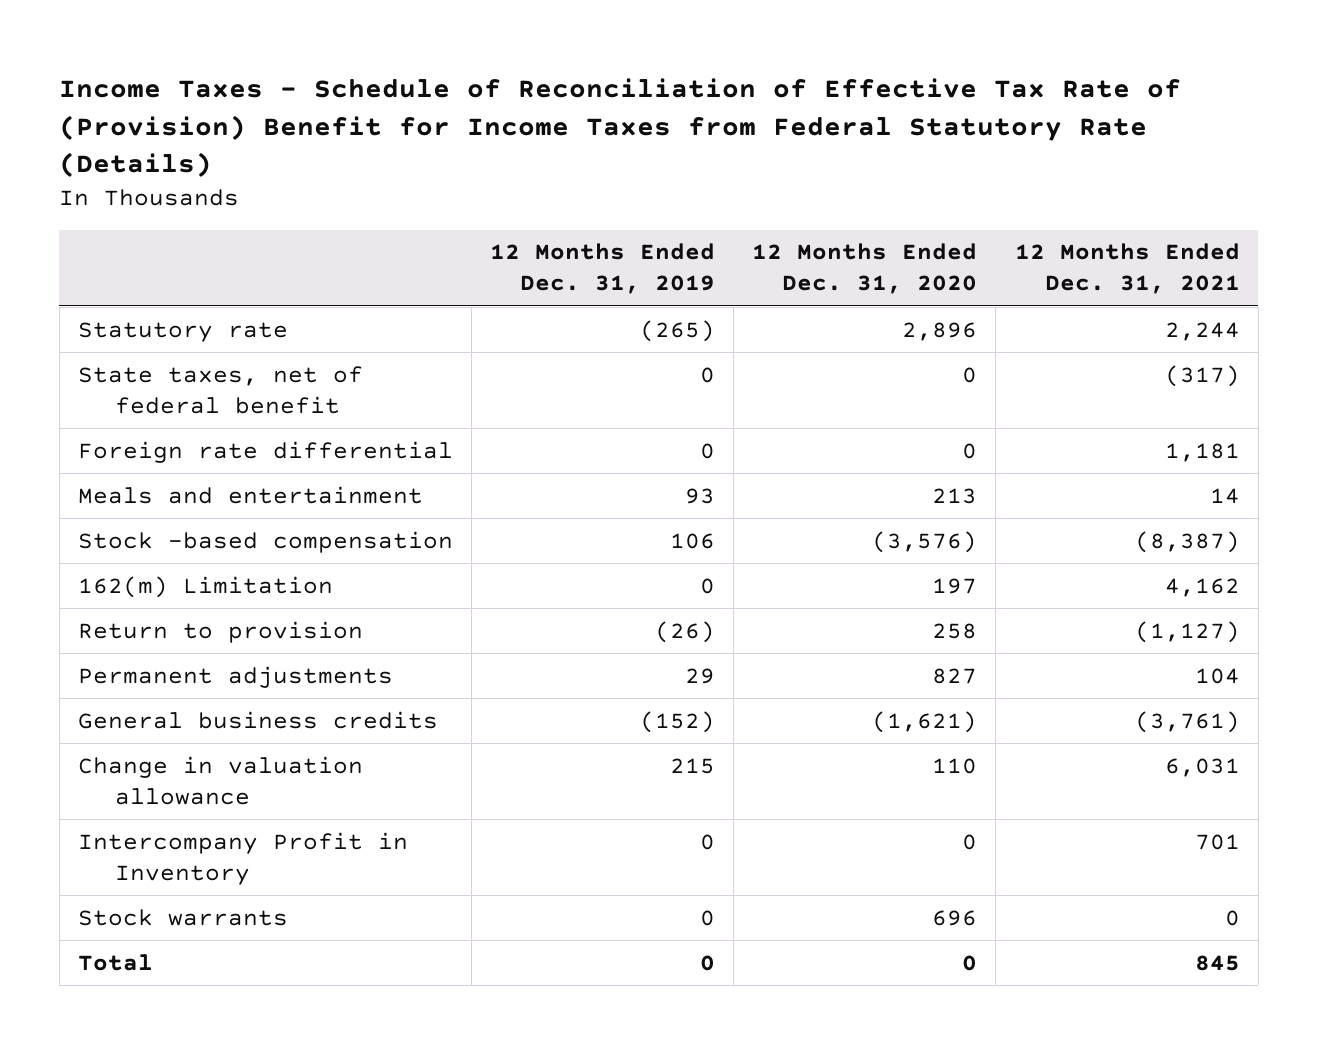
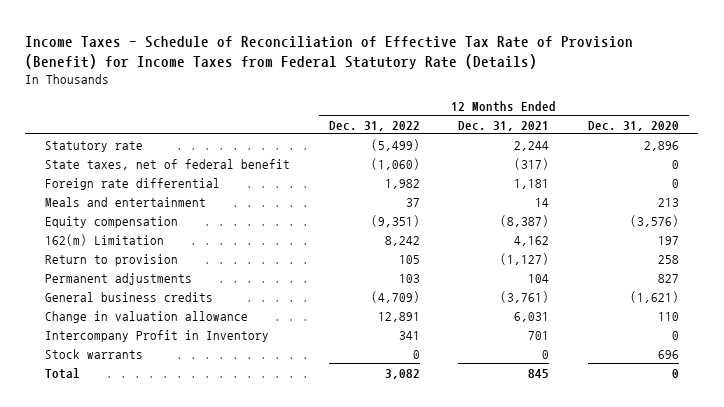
[59,77,1182,178] Income Taxes - Schedule of Reconciliation of Effective Tax Rate of (Provision) Benefit for Income Taxes from Federal Statutory Rate (Details) -> [25,35,634,69] Income Taxes - Schedule of Reconciliation of Effective Tax Rate of Provision (Benefit) for Income Taxes from Federal Statutory Rate (Details)
[489,243,715,295] 12 Months Ended Dec. 31, 2019 -> none
none -> [328,120,420,131] Dec. 31, 2022
[77,530,453,553] Stock -based compensation -> [44,215,178,228] Equity compensation

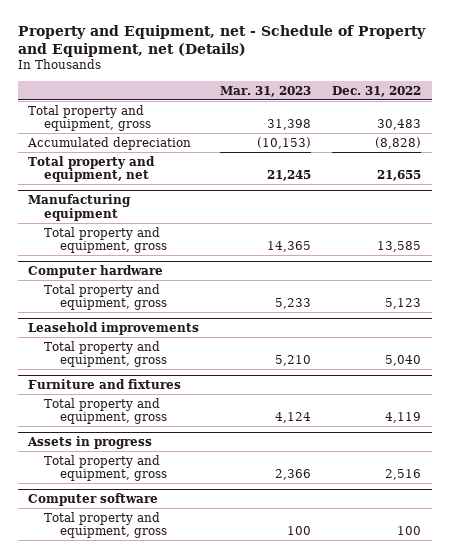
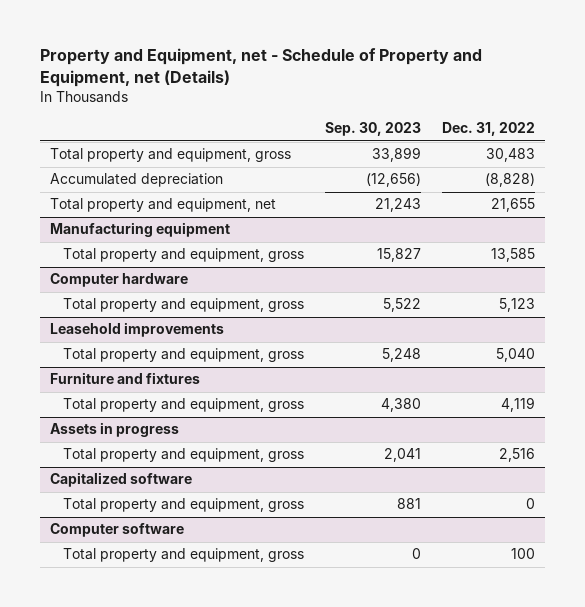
[220,85,312,97] Mar. 31, 2023 -> none
none -> [324,122,421,137] Sep. 30, 2023
none -> [50,472,193,488] Capitalized software
none -> [62,498,304,513] Total property and equipment, gross

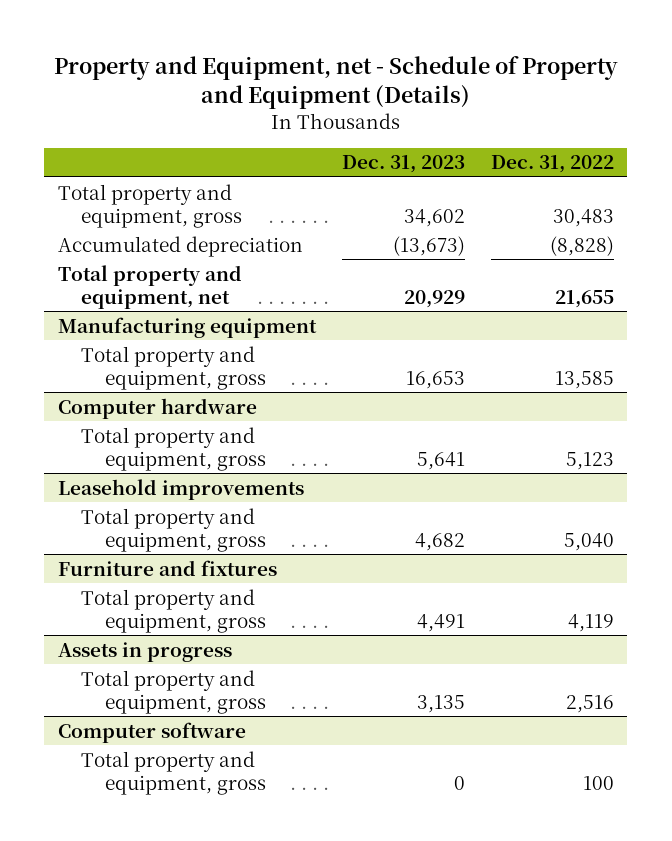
[39,48,482,88] Property and Equipment, net - Schedule of Property and Equipment, net (Details) -> [53,55,618,110] Property and Equipment, net - Schedule of Property and Equipment (Details)
[324,122,421,137] Sep. 30, 2023 -> none
none -> [341,155,465,174] Dec. 31, 2023
[50,472,193,488] Capitalized software -> none
[62,498,304,513] Total property and equipment, gross -> none

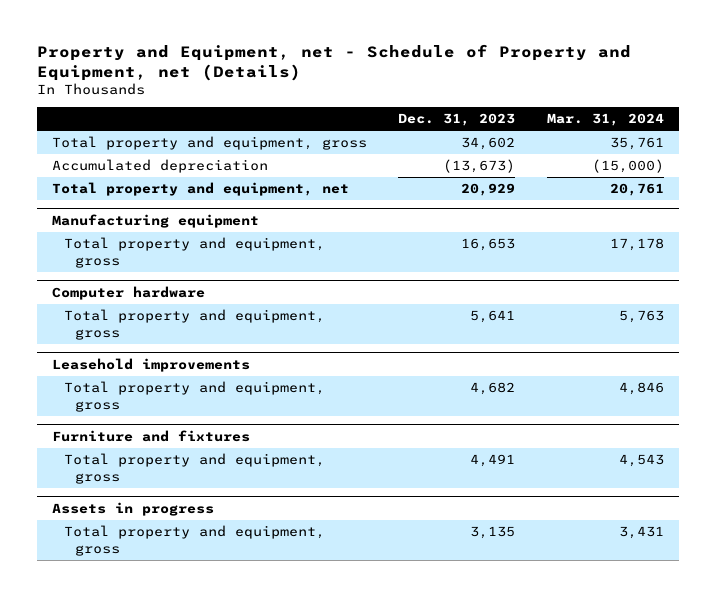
[53,55,618,110] Property and Equipment, net - Schedule of Property and Equipment (Details) -> [36,43,631,81] Property and Equipment, net - Schedule of Property and Equipment, net (Details)
[491,155,615,174] Dec. 31, 2022 -> none
none -> [546,113,664,127] Mar. 31, 2024
[57,721,246,743] Computer software -> none
[81,750,267,795] Total property and equipment, gross -> none

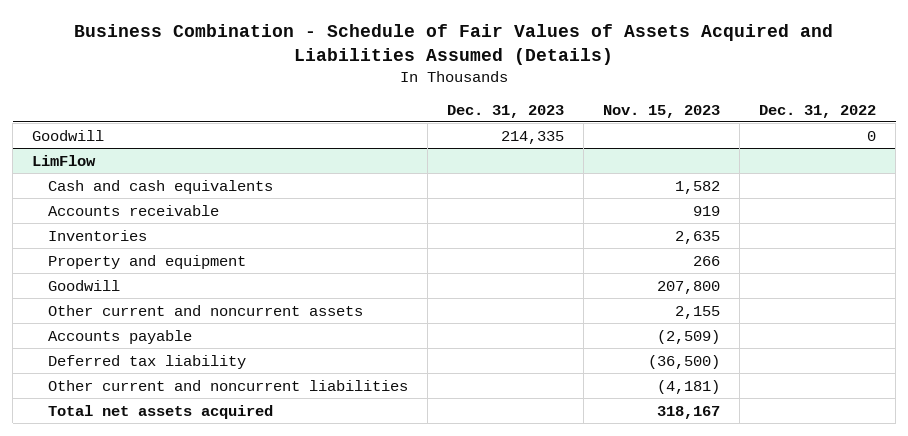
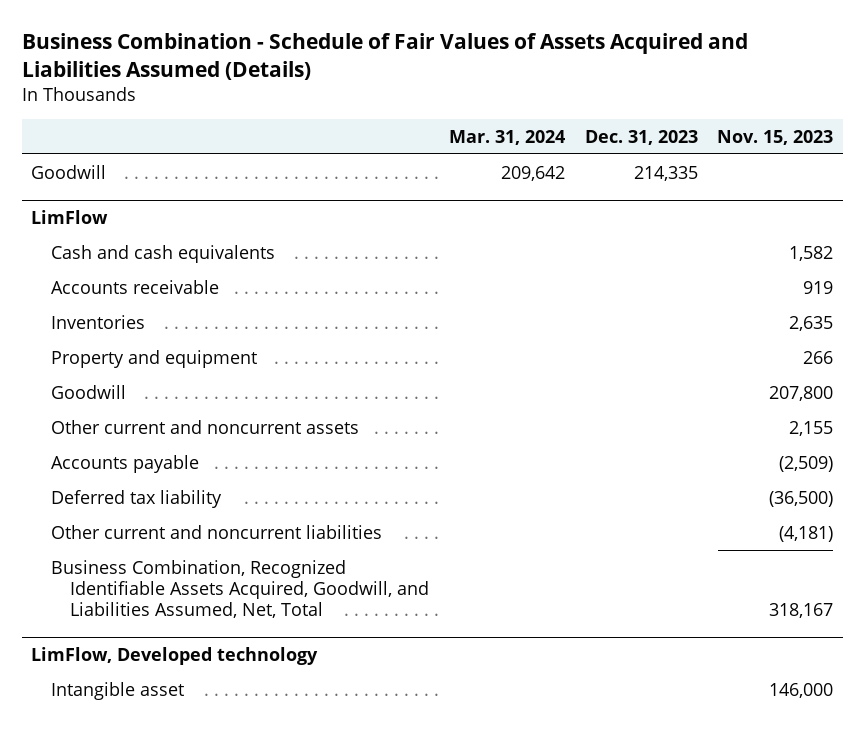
[759,104,877,118] Dec. 31, 2022 -> none
none -> [449,130,566,146] Mar. 31, 2024
[47,404,273,419] Total net assets acquired -> [50,559,430,619] Business Combination, Recognized Identifiable Assets Acquired, Goodwill, and Liabilities Assumed, Net, Total
none -> [31,647,319,666] LimFlow, Developed technology
none -> [50,681,184,700] Intangible asset

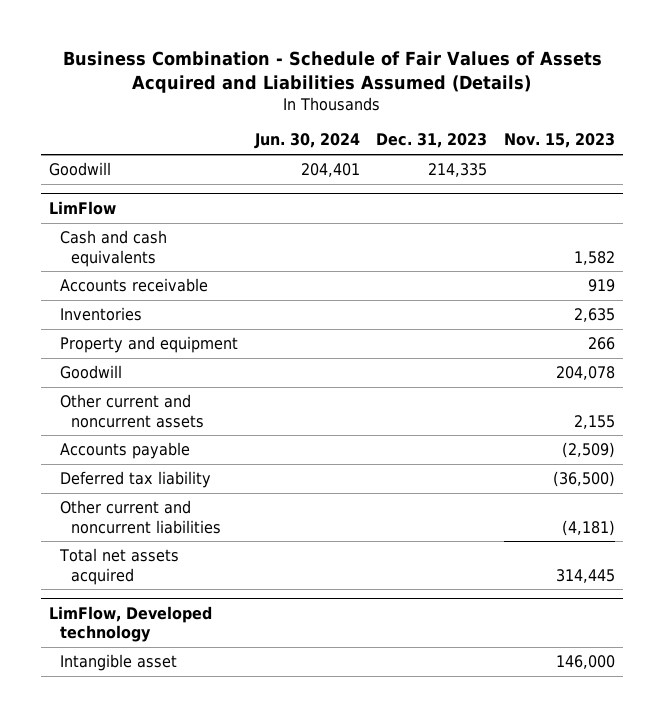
[449,130,566,146] Mar. 31, 2024 -> none
none -> [253,133,360,150] Jun. 30, 2024
[769,385,834,401] 207,800 -> [555,366,615,381] 204,078
[50,559,430,619] Business Combination, Recognized Identifiable Assets Acquired, Goodwill, and Liabilities Assumed, Net, Total -> [59,548,180,585] Total net assets acquired
[769,603,834,619] 318,167 -> [555,568,615,583] 314,445

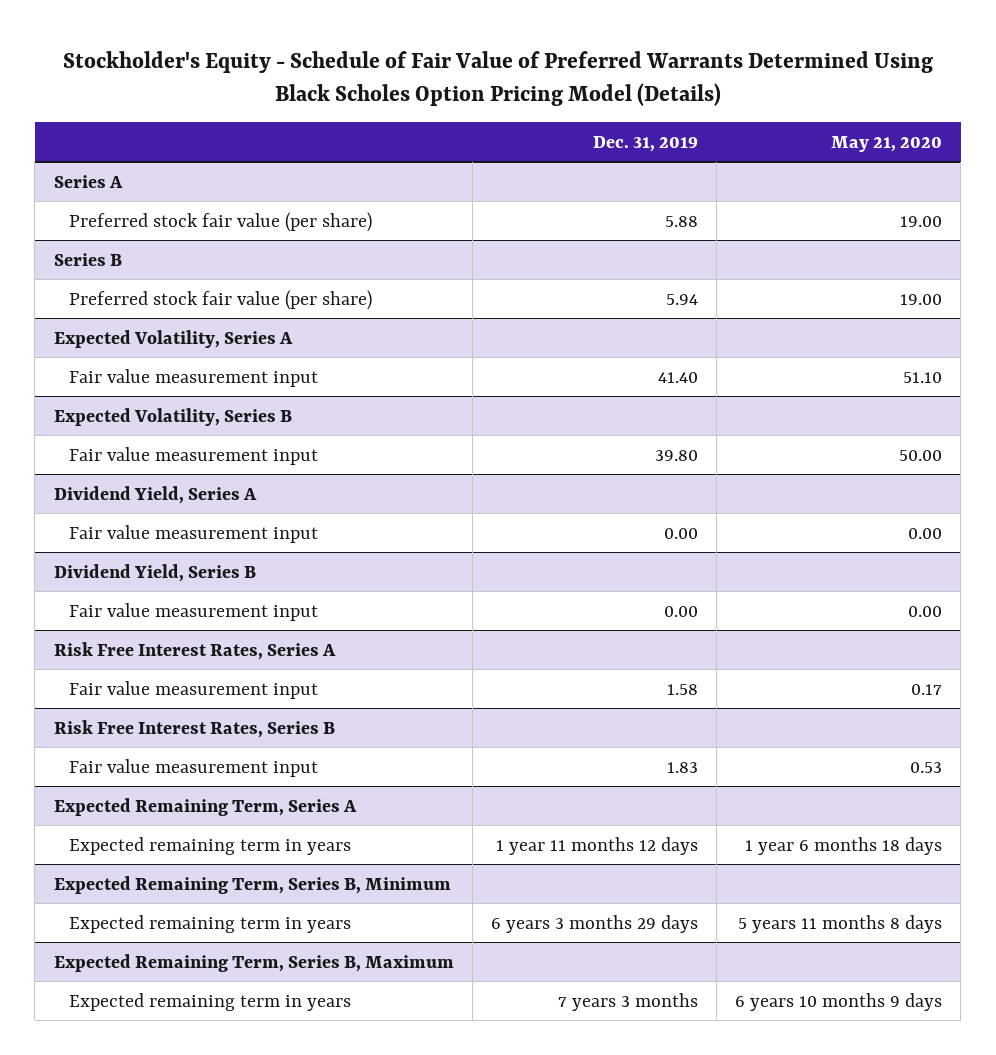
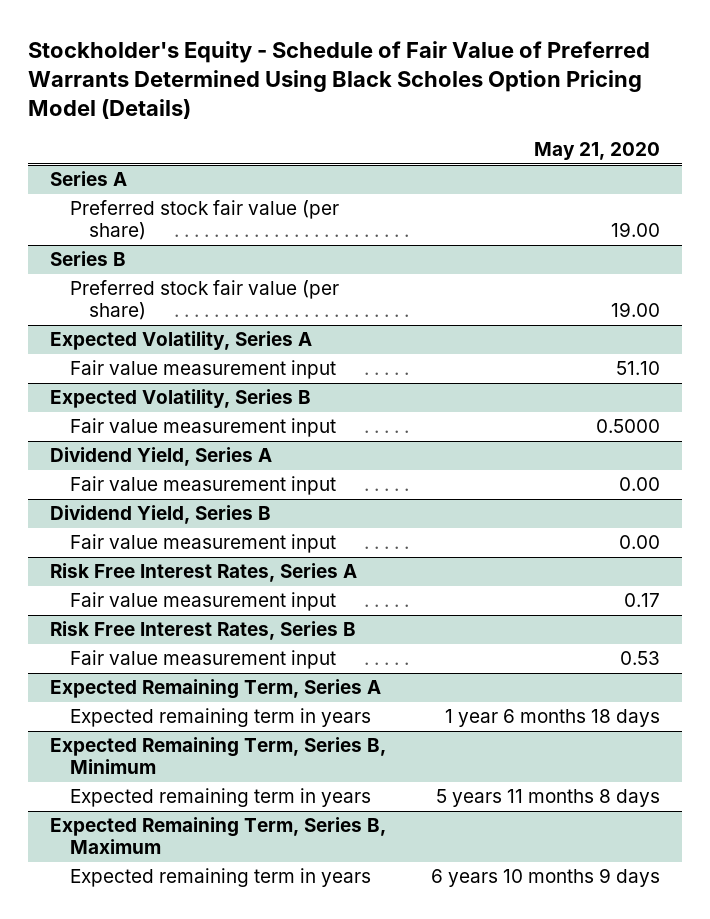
[592,135,698,152] Dec. 31, 2019 -> none
[899,449,943,461] 50.00 -> [595,419,660,434] 0.5000

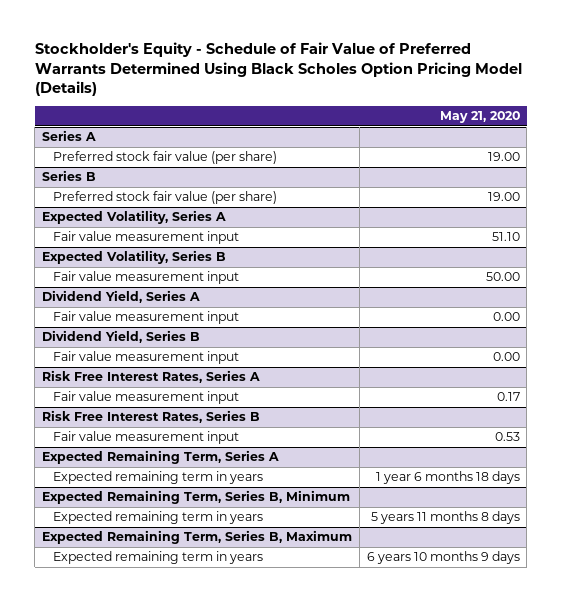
[595,419,660,434] 0.5000 -> [485,272,520,282] 50.00

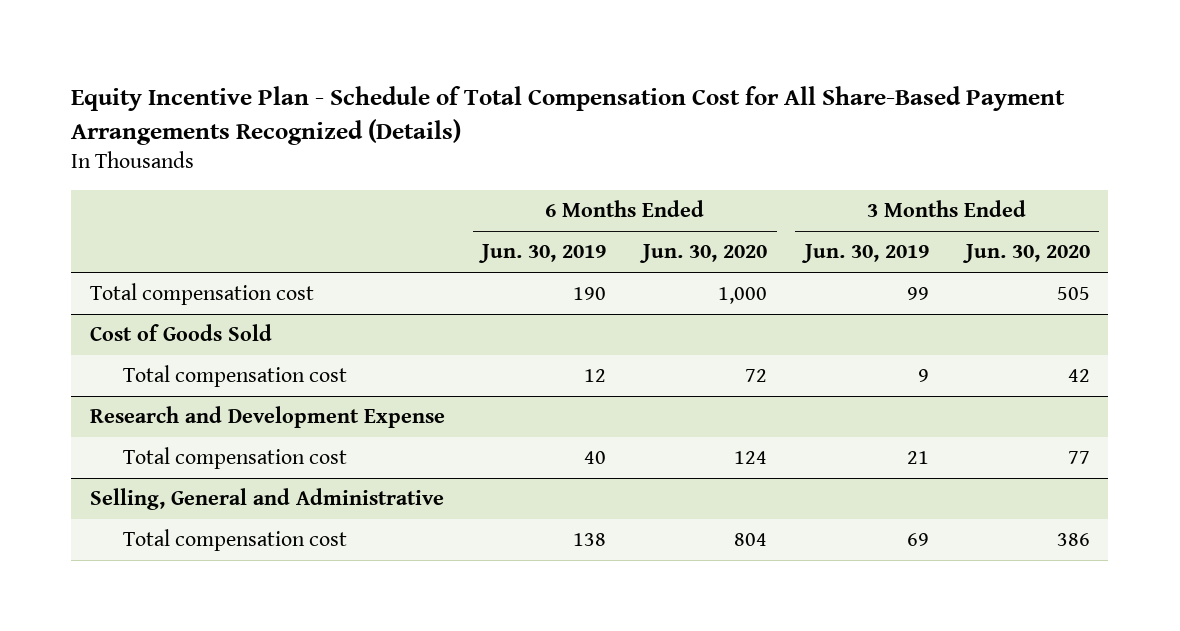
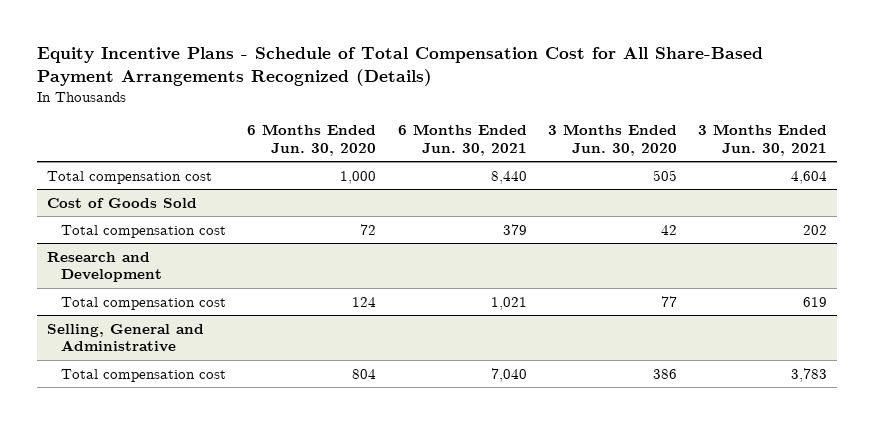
[71,86,1066,145] Equity Incentive Plan - Schedule of Total Compensation Cost for All Share-Based Payment Arrangements Recognized (Details) -> [36,47,763,87] Equity Incentive Plans - Schedule of Total Compensation Cost for All Share-Based Payment Arrangements Recognized (Details)
[478,244,607,264] Jun. 30, 2019 -> none
[800,244,929,264] Jun. 30, 2019 -> none
none -> [397,124,527,157] 6 Months Ended Jun. 30, 2021
none -> [697,124,827,157] 3 Months Ended Jun. 30, 2021
[90,406,446,429] Research and Development Expense -> [47,251,163,283] Research and Development

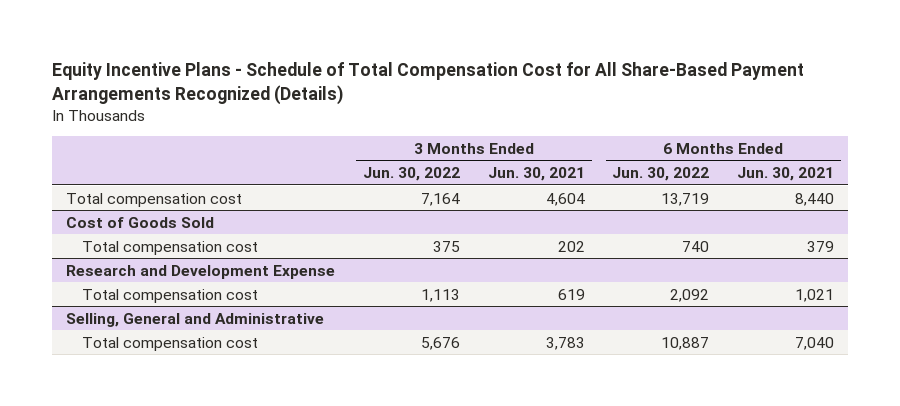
[247,124,377,157] 6 Months Ended Jun. 30, 2020 -> none
[547,124,677,157] 3 Months Ended Jun. 30, 2020 -> none
none -> [362,167,460,182] Jun. 30, 2022
none -> [612,167,710,182] Jun. 30, 2022
[47,251,163,283] Research and Development -> [66,264,336,279] Research and Development Expense

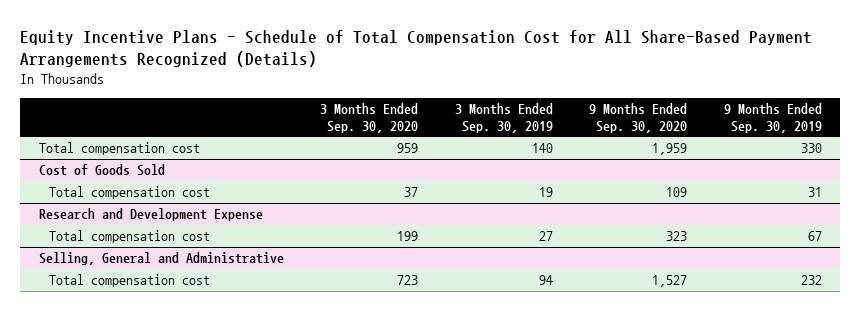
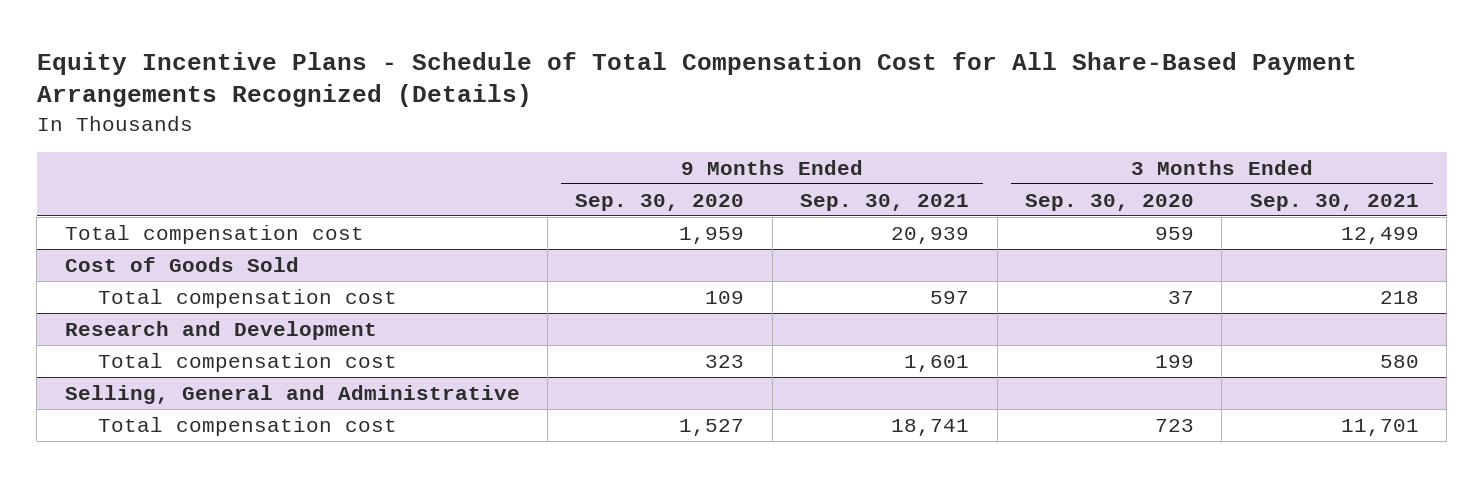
[454,103,553,133] 3 Months Ended Sep. 30, 2019 -> none
[723,103,822,133] 9 Months Ended Sep. 30, 2019 -> none
none -> [800,193,970,211] Sep. 30, 2021
none -> [1249,193,1419,211] Sep. 30, 2021
[38,208,263,222] Research and Development Expense -> [64,320,377,340] Research and Development

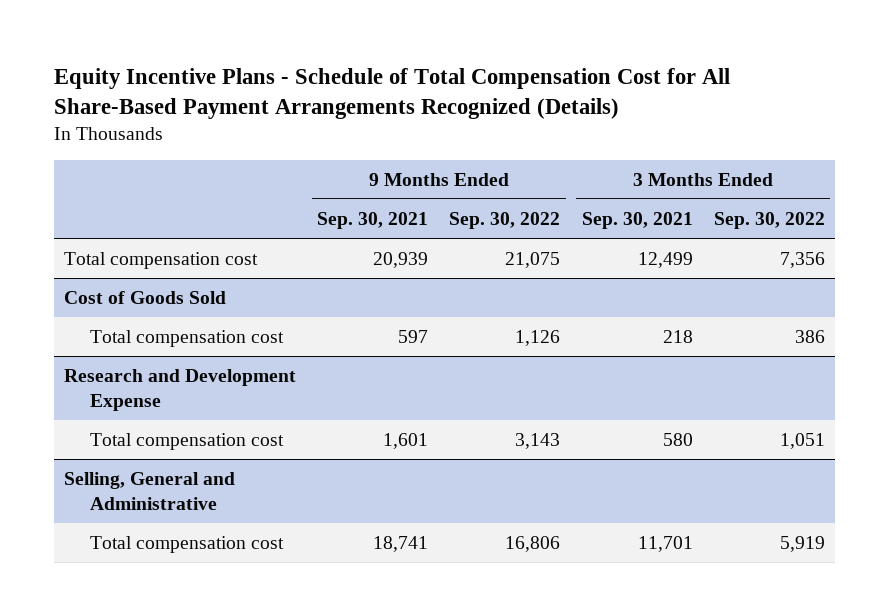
[575,193,745,211] Sep. 30, 2020 -> none
[1024,193,1194,211] Sep. 30, 2020 -> none
none -> [449,211,561,229] Sep. 30, 2022
none -> [713,211,825,229] Sep. 30, 2022
[64,320,377,340] Research and Development -> [64,368,297,412] Research and Development Expense

